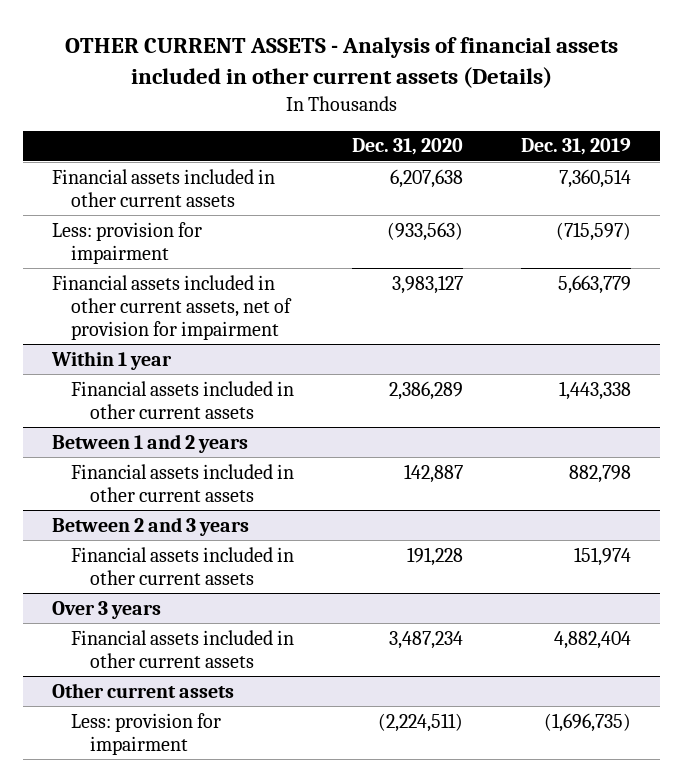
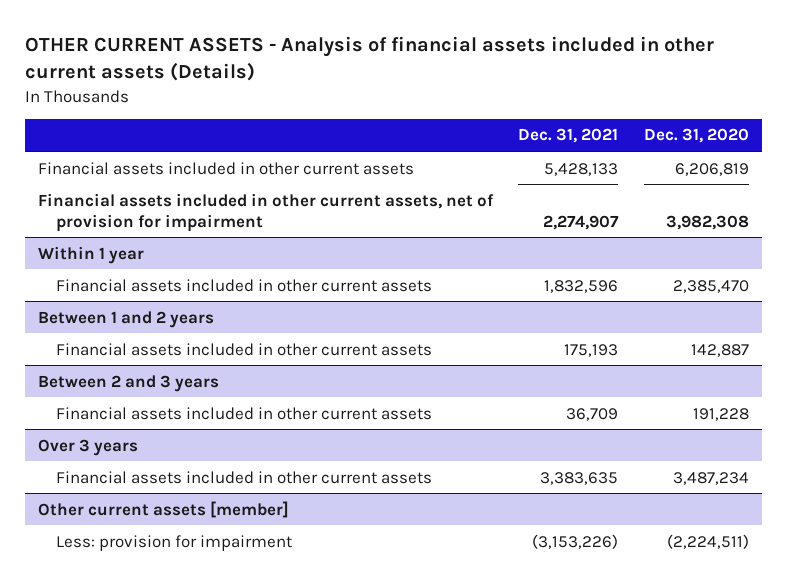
[521,138,632,156] Dec. 31, 2019 -> none
none -> [518,128,619,144] Dec. 31, 2021
[51,221,202,264] Less: provision for impairment -> none
[390,168,464,188] 6,207,638 -> [674,162,749,176] 6,206,819
[392,274,464,294] 3,983,127 -> [665,214,749,230] 3,982,308
[389,380,464,400] 2,386,289 -> [672,279,749,293] 2,385,470
[51,682,234,698] Other current assets -> [37,500,289,518] Other current assets [member]

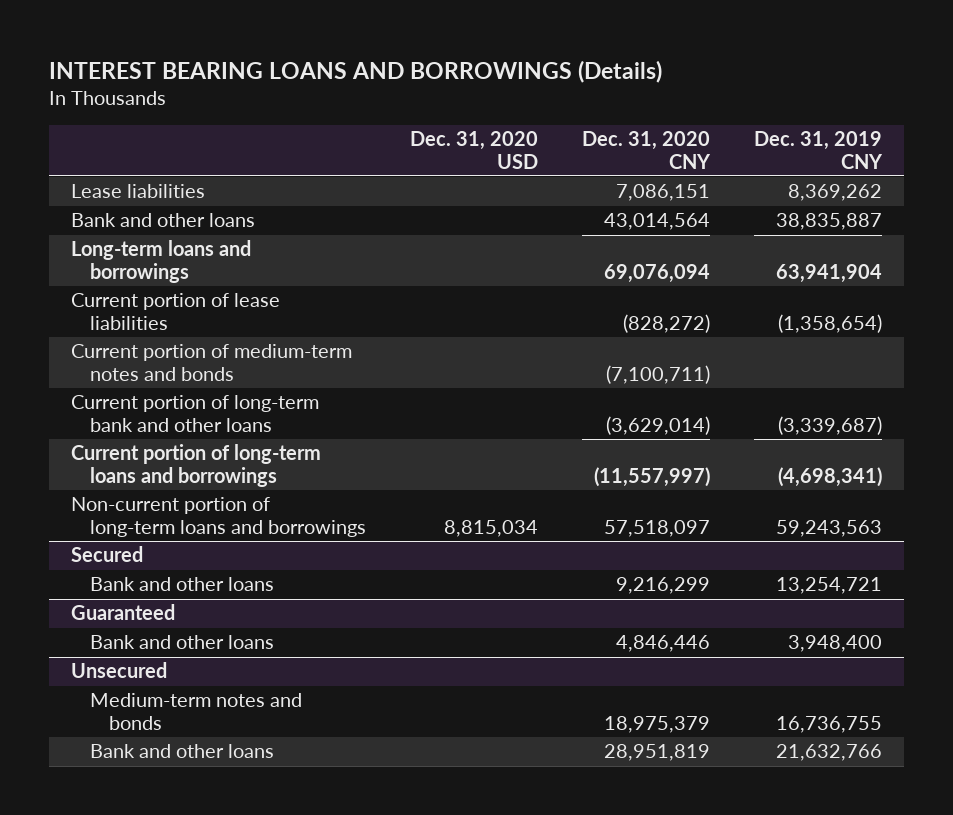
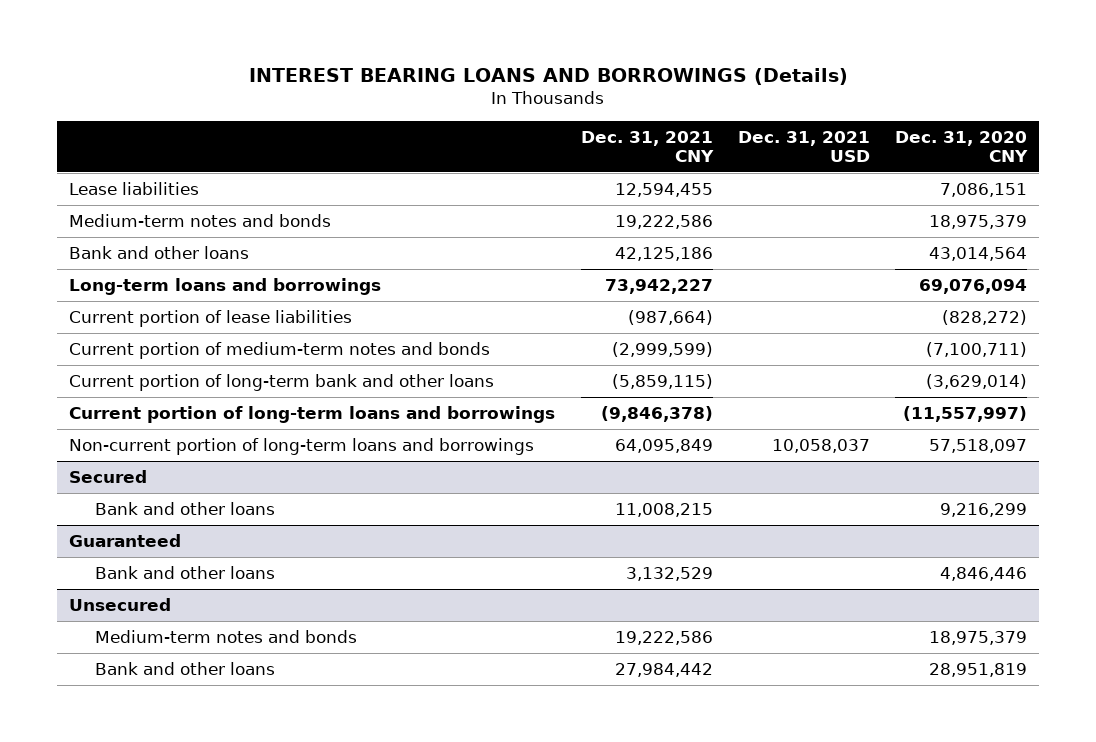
[410,131,539,169] Dec. 31, 2020 USD -> none
[754,131,884,169] Dec. 31, 2019 CNY -> none
none -> [580,130,714,162] Dec. 31, 2021 CNY
none -> [737,130,870,162] Dec. 31, 2021 USD
none -> [69,213,332,227] Medium-term notes and bonds

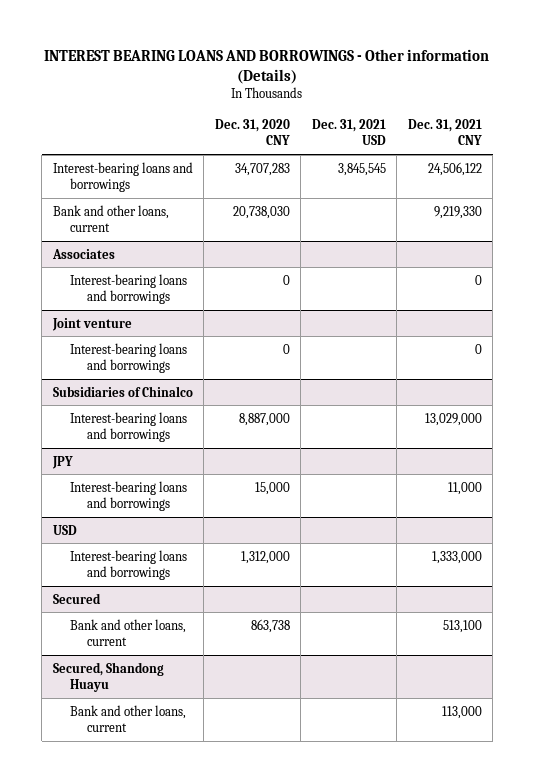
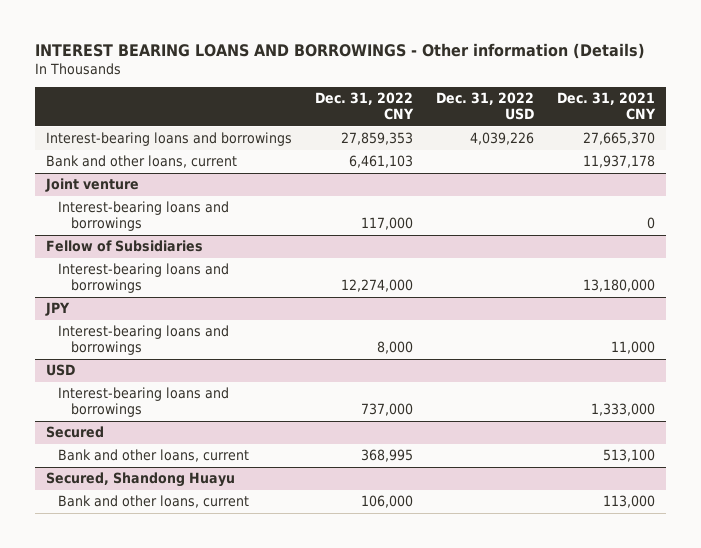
[214,118,290,146] Dec. 31, 2020 CNY -> none
[311,118,386,146] Dec. 31, 2021 USD -> none
none -> [315,92,415,120] Dec. 31, 2022 CNY
none -> [435,92,534,120] Dec. 31, 2022 USD
[51,248,115,259] Associates -> none
[69,273,187,305] Interest-bearing loans and borrowings -> none
[427,161,482,176] 24,506,122 -> [582,132,655,146] 27,665,370
[433,205,482,219] 9,219,330 -> [582,155,655,169] 11,937,178
[52,385,193,397] Subsidiaries of Chinalco -> [46,240,204,253] Fellow of Subsidiaries
[424,412,482,426] 13,029,000 -> [582,278,655,292] 13,180,000

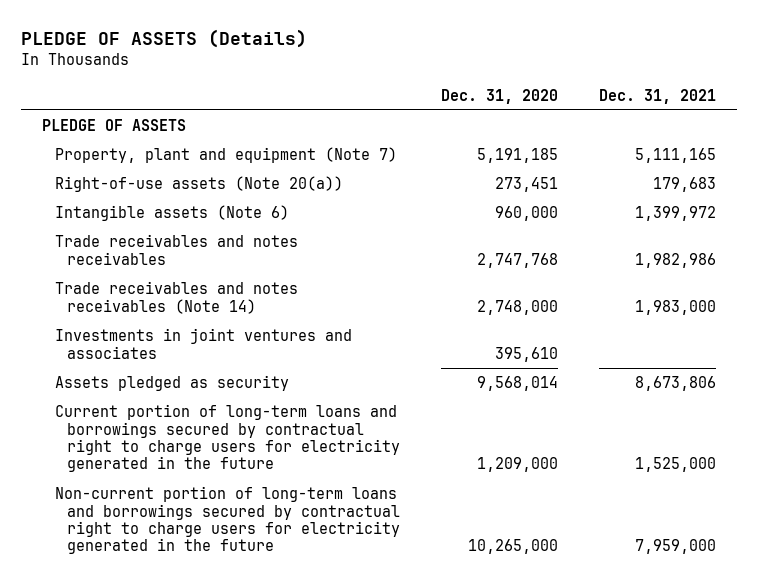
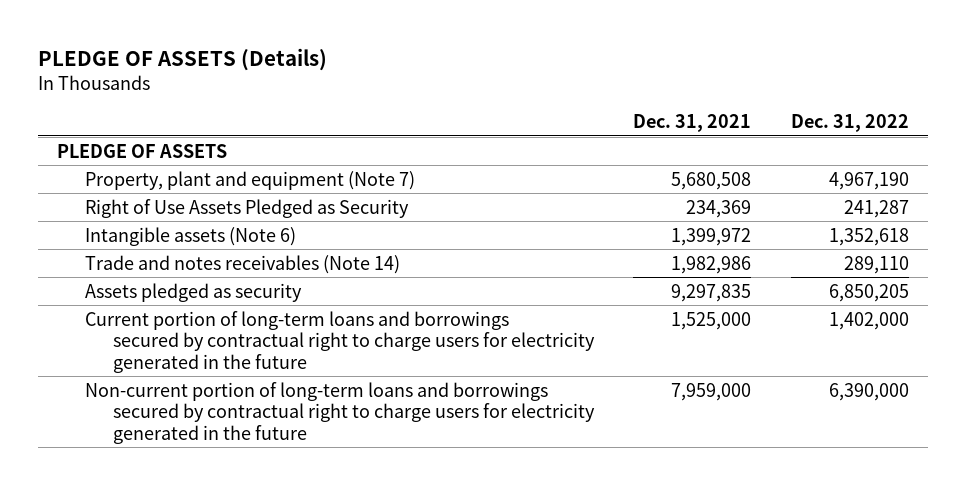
[441,88,559,104] Dec. 31, 2020 -> none
none -> [790,114,909,133] Dec. 31, 2022
[635,148,717,164] 5,111,165 -> [671,171,752,190] 5,680,508
[54,176,343,193] Right-of-use assets (Note 20(a)) -> [85,198,410,218] Right of Use Assets Pledged as Security
[653,177,717,193] 179,683 -> [686,199,752,218] 234,369
[54,281,298,314] Trade receivables and notes receivables (Note 14) -> none
[54,328,352,359] Investments in joint ventures and associates -> none
[54,234,298,265] Trade receivables and notes receivables -> [85,254,401,274] Trade and notes receivables (Note 14)
[635,376,717,392] 8,673,806 -> [671,283,752,302] 9,297,835

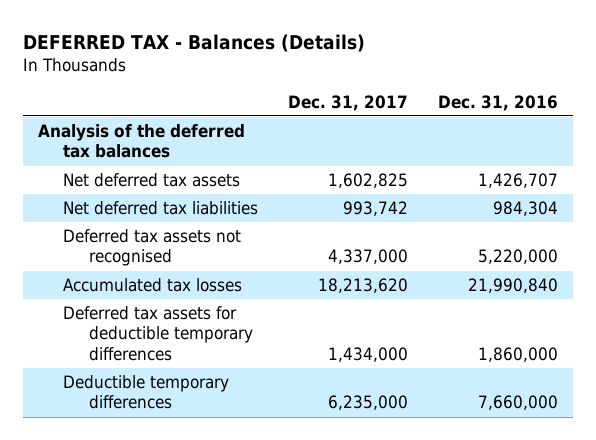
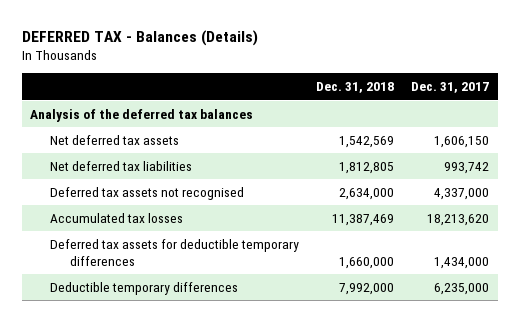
[438,94,559,111] Dec. 31, 2016 -> none
none -> [316,82,395,94] Dec. 31, 2018
[328,173,409,189] 1,602,825 -> [434,135,490,148] 1,606,150

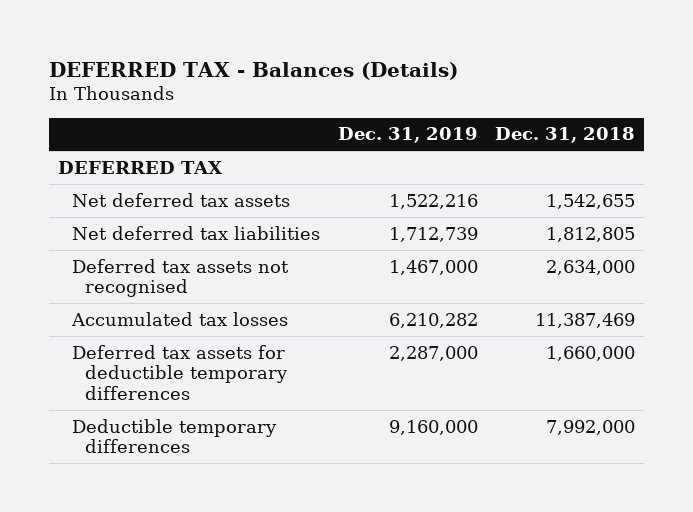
[411,82,490,94] Dec. 31, 2017 -> none
none -> [337,127,478,144] Dec. 31, 2019
[30,108,254,122] Analysis of the deferred tax balances -> none
none -> [58,160,223,174] DEFERRED TAX
[339,135,395,148] 1,542,569 -> [546,193,636,209] 1,542,655

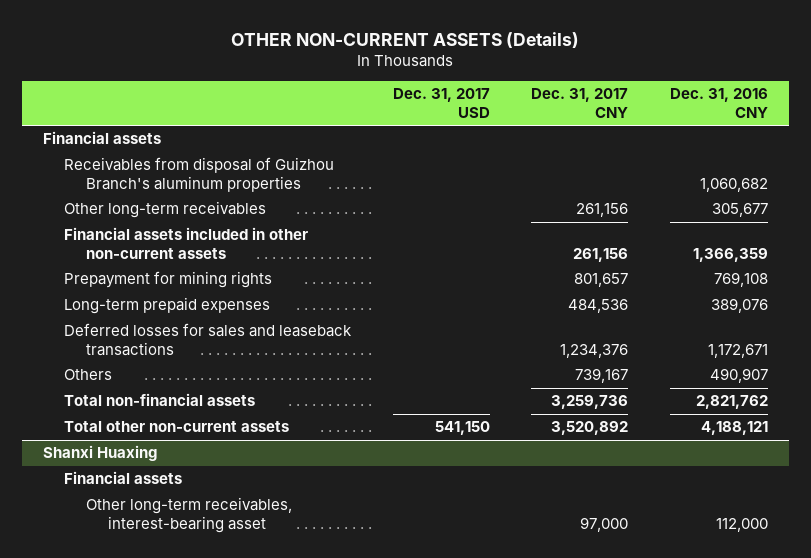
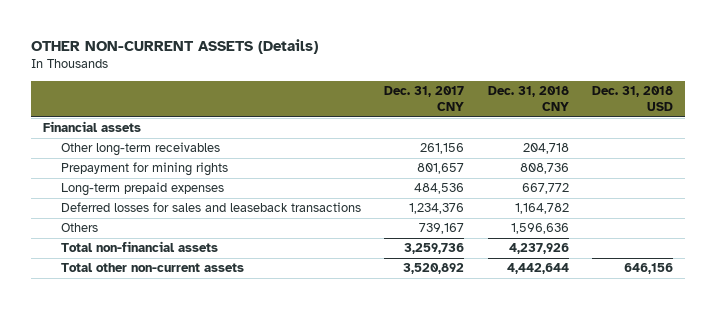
[392,88,490,118] Dec. 31, 2017 USD -> none
[669,88,768,118] Dec. 31, 2016 CNY -> none
none -> [487,86,569,112] Dec. 31, 2018 CNY
none -> [591,86,673,112] Dec. 31, 2018 USD
[64,157,335,192] Receivables from disposal of Guizhou Branch's aluminum properties -> none
[64,227,309,259] Financial assets included in other non-current assets -> none
[42,445,157,462] Shanxi Huaxing -> none
[64,471,183,485] Financial assets -> none
[85,497,292,533] Other long-term receivables, interest-bearing asset -> none

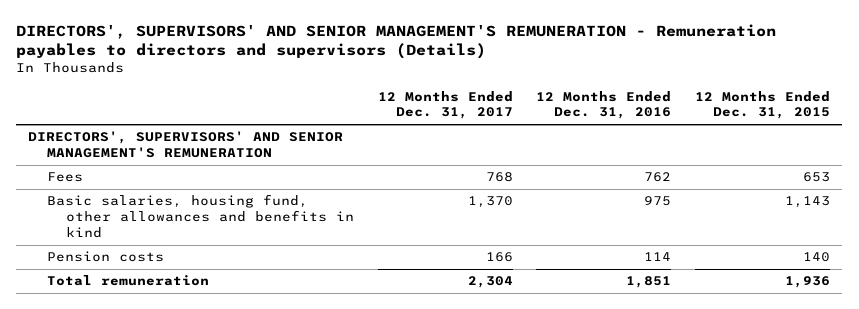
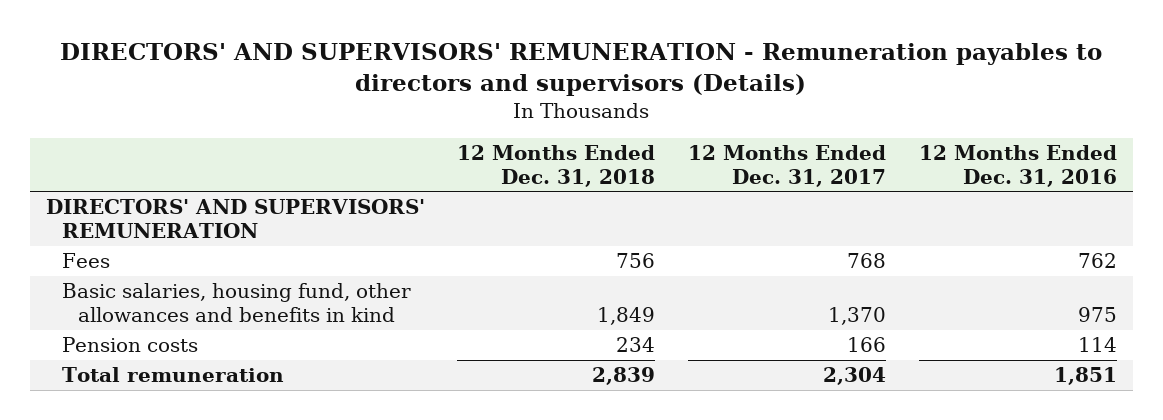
[16,23,777,59] DIRECTORS', SUPERVISORS' AND SENIOR MANAGEMENT'S REMUNERATION - Remuneration payables to directors and supervisors (Details) -> [60,43,1103,97] DIRECTORS' AND SUPERVISORS' REMUNERATION - Remuneration payables to directors and supervisors (Details)
[695,90,831,120] 12 Months Ended Dec. 31, 2015 -> none
none -> [457,144,656,187] 12 Months Ended Dec. 31, 2018
[28,131,344,159] DIRECTORS', SUPERVISORS' AND SENIOR MANAGEMENT'S REMUNERATION -> [45,199,425,239] DIRECTORS' AND SUPERVISORS' REMUNERATION

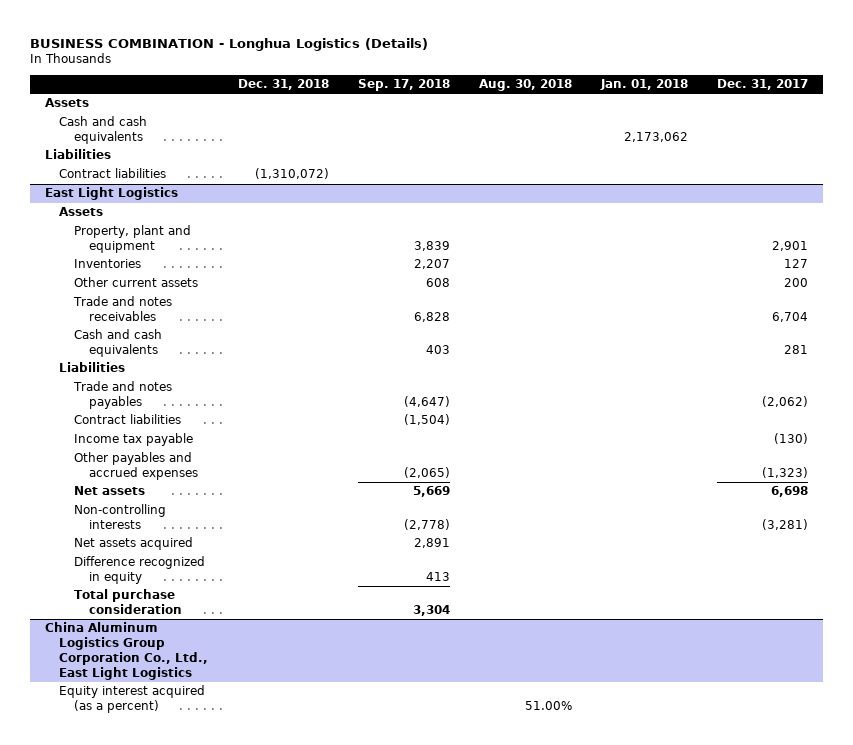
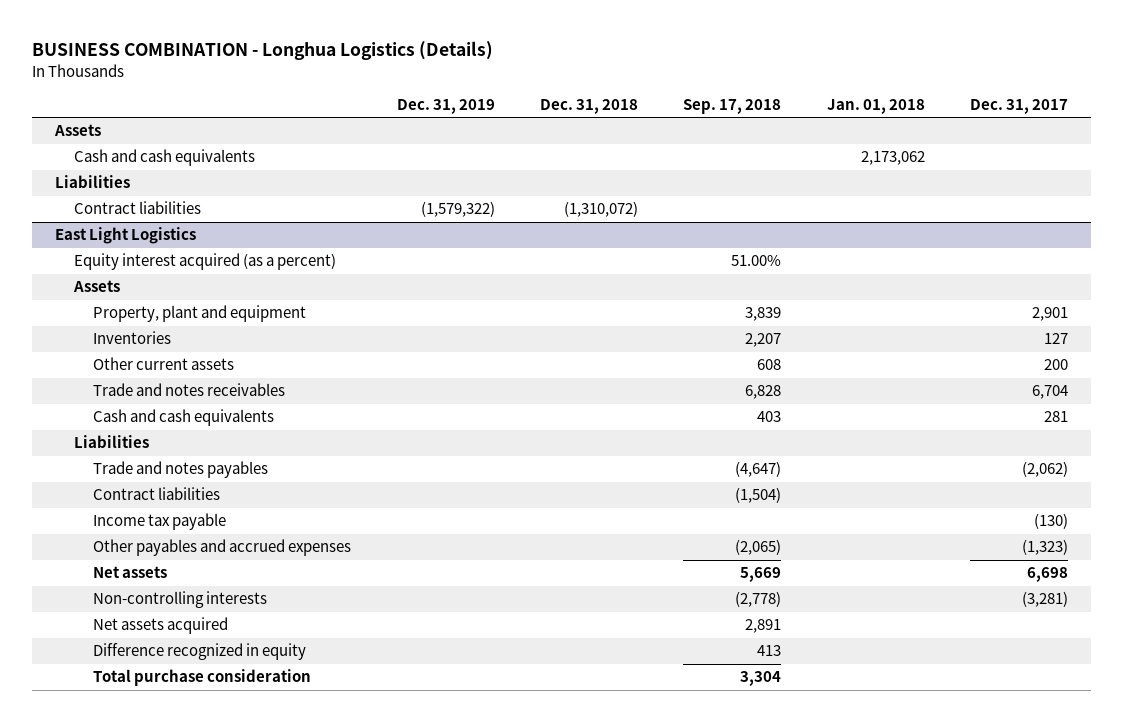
[478,79,572,92] Aug. 30, 2018 -> none
none -> [396,99,495,115] Dec. 31, 2019
none -> [74,253,337,271] Equity interest acquired (as a percent)
[44,622,209,680] China Aluminum Logistics Group Corporation Co., Ltd., East Light Logistics -> none
[59,685,206,714] Equity interest acquired (as a percent) -> none

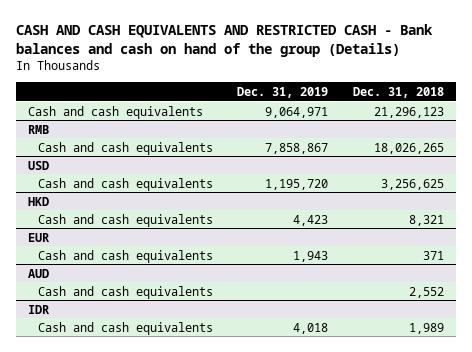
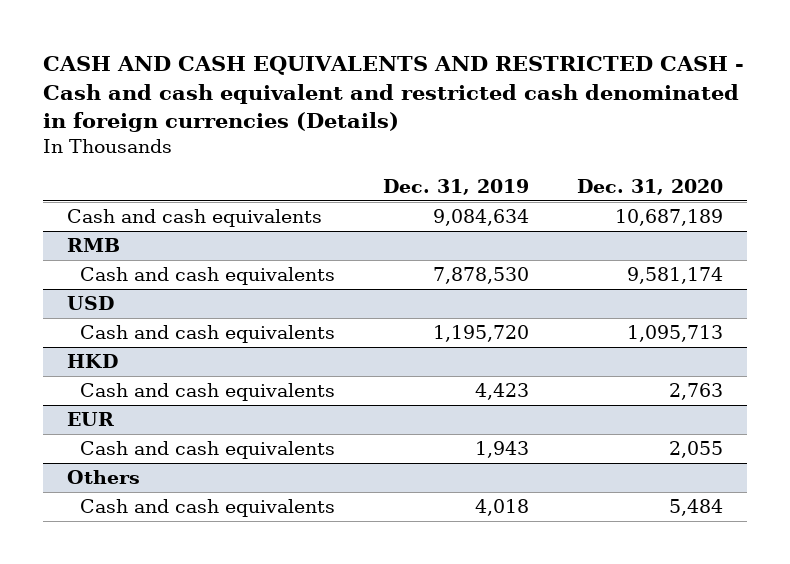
[16,24,434,57] CASH AND CASH EQUIVALENTS AND RESTRICTED CASH - Bank balances and cash on hand of the group (Details) -> [42,56,744,133] CASH AND CASH EQUIVALENTS AND RESTRICTED CASH - Cash and cash equivalent and restricted cash denominated in foreign currencies (Details)
[352,86,444,98] Dec. 31, 2018 -> none
none -> [577,178,724,195] Dec. 31, 2020
[265,106,329,118] 9,064,971 -> [433,209,530,227] 9,084,634
[265,142,329,154] 7,858,867 -> [433,267,530,285] 7,878,530
[28,268,50,278] AUD -> none
[38,285,214,299] Cash and cash equivalents -> none
[28,304,51,314] IDR -> none
none -> [66,470,140,485] Others

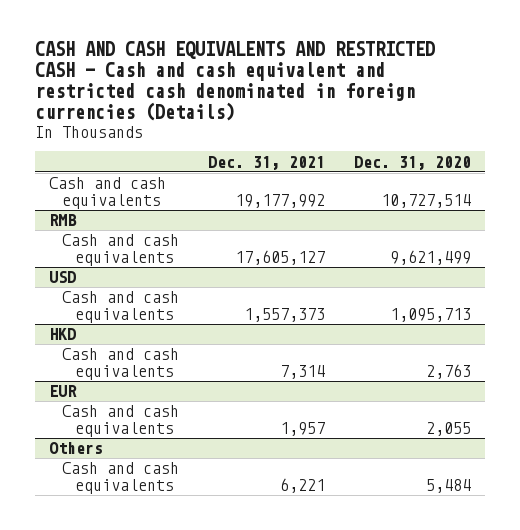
[383,178,530,195] Dec. 31, 2019 -> none
none -> [207,155,325,170] Dec. 31, 2021
[615,209,724,227] 10,687,189 -> [380,193,471,208] 10,727,514
[627,267,724,285] 9,581,174 -> [389,249,471,265] 9,621,499

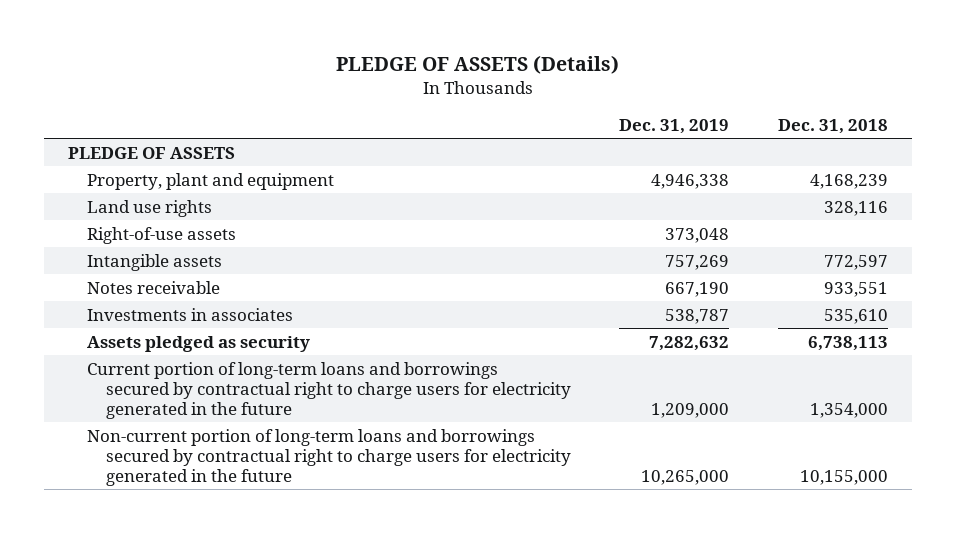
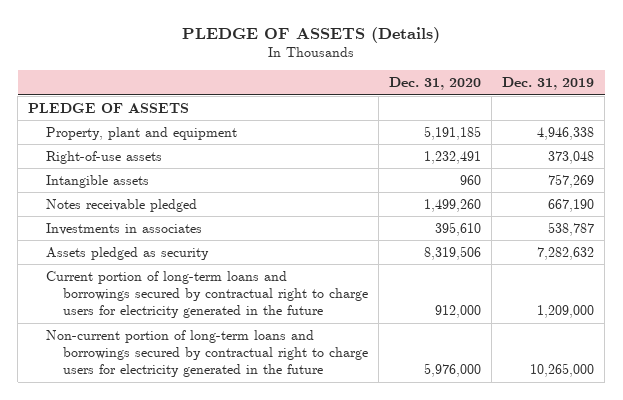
[777,118,888,134] Dec. 31, 2018 -> none
none -> [389,77,482,91] Dec. 31, 2020
[87,199,213,217] Land use rights -> none
[87,280,221,294] Notes receivable -> [45,198,197,212] Notes receivable pledged

